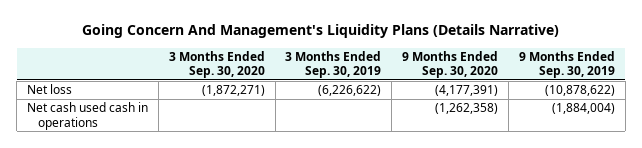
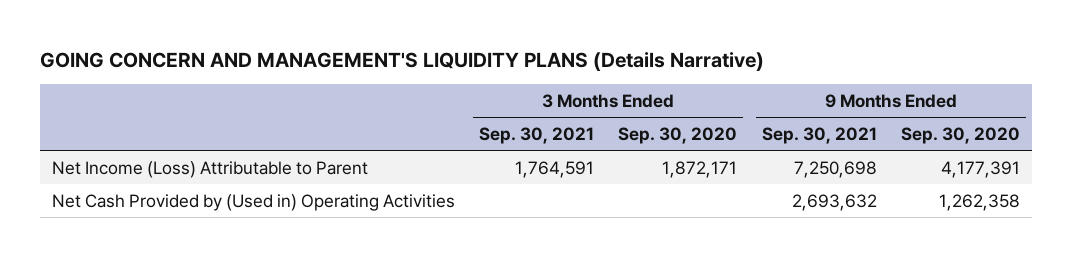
[81,24,559,39] Going Concern And Management's Liquidity Plans (Details Narrative) -> [39,51,764,71] GOING CONCERN AND MANAGEMENT'S LIQUIDITY PLANS (Details Narrative)
[285,50,382,79] 3 Months Ended Sep. 30, 2019 -> none
[518,50,615,79] 9 Months Ended Sep. 30, 2019 -> none
none -> [479,127,595,145] Sep. 30, 2021
none -> [761,127,877,145] Sep. 30, 2021
[27,84,73,95] Net loss -> [51,160,368,178] Net Income (Loss) Attributable to Parent
[201,85,265,97] (1,872,271) -> [662,160,738,178] 1,872,171
[435,85,499,97] (4,177,391) -> [940,160,1020,178] 4,177,391
[27,102,149,130] Net cash used cash in operations -> [51,193,455,211] Net Cash Provided by (Used in) Operating Activities
[435,103,499,115] (1,262,358) -> [938,193,1020,211] 1,262,358

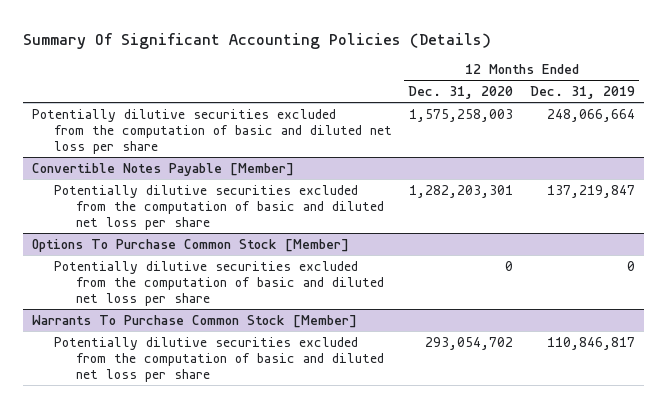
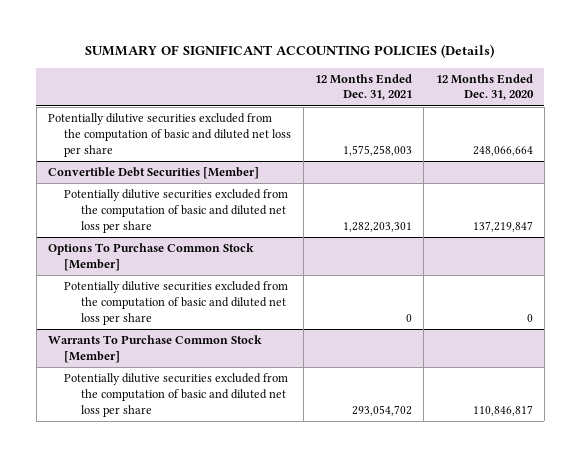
[23,32,492,49] Summary Of Significant Accounting Policies (Details) -> [85,44,495,59] SUMMARY OF SIGNIFICANT ACCOUNTING POLICIES (Details)
[530,85,636,99] Dec. 31, 2019 -> none
none -> [314,73,412,101] 12 Months Ended Dec. 31, 2021
[409,108,514,122] 1,575,258,003 -> [472,145,533,156] 248,066,664
[31,162,294,176] Convertible Notes Payable [Member] -> [47,167,259,180] Convertible Debt Securities [Member]
[409,184,514,198] 1,282,203,301 -> [472,220,533,232] 137,219,847
[425,336,514,350] 293,054,702 -> [472,404,533,416] 110,846,817

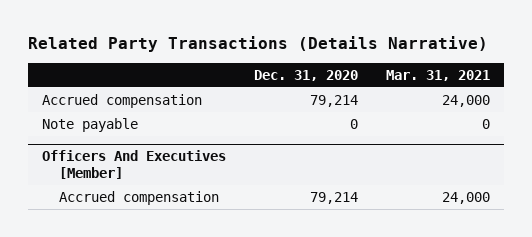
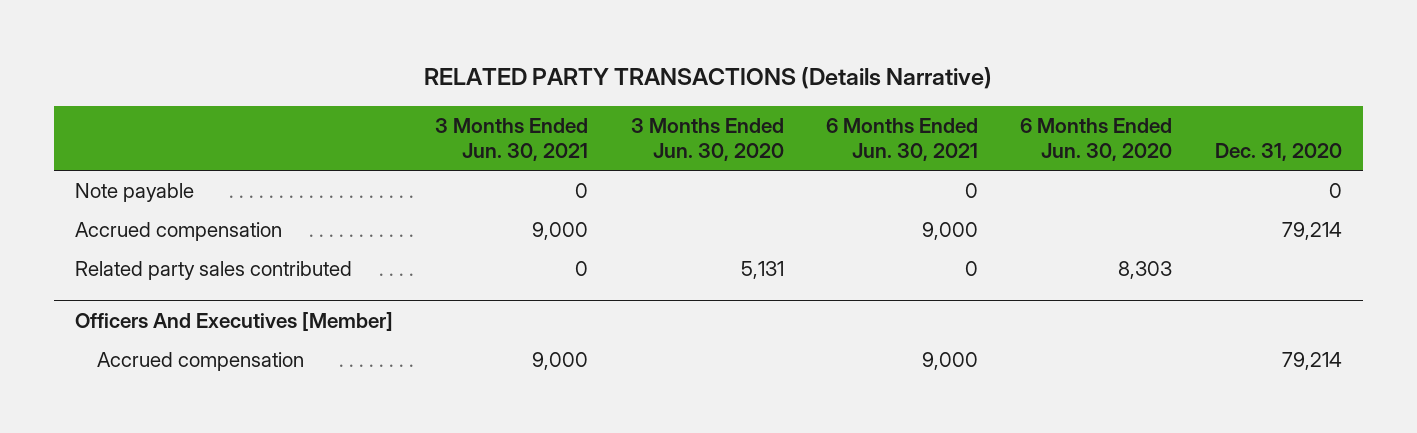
[27,35,488,52] Related Party Transactions (Details Narrative) -> [424,67,993,90] RELATED PARTY TRANSACTIONS (Details Narrative)
[386,69,491,81] Mar. 31, 2021 -> none
none -> [435,117,589,162] 3 Months Ended Jun. 30, 2021
none -> [630,117,784,162] 3 Months Ended Jun. 30, 2020
none -> [826,117,979,162] 6 Months Ended Jun. 30, 2021
none -> [1020,117,1173,162] 6 Months Ended Jun. 30, 2020
[41,94,202,109] Accrued compensation -> [74,221,282,241] Accrued compensation
none -> [74,260,352,280] Related party sales contributed

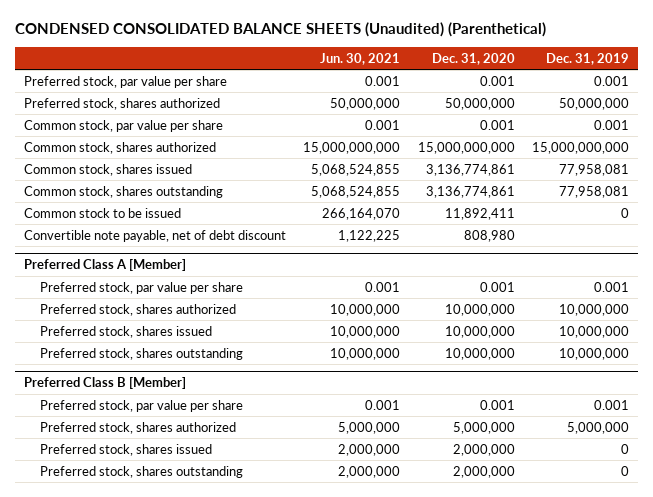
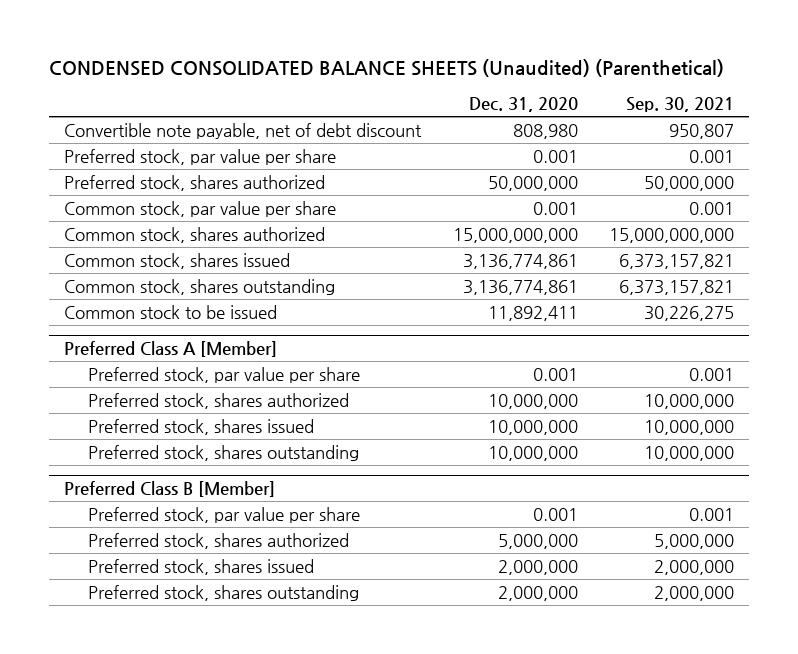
[320,52,401,65] Jun. 30, 2021 -> none
[546,52,630,65] Dec. 31, 2019 -> none
none -> [625,97,734,113] Sep. 30, 2021
[23,229,286,242] Convertible note payable, net of debt discount -> [64,122,423,139] Convertible note payable, net of debt discount

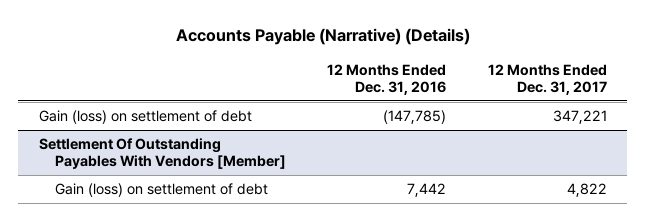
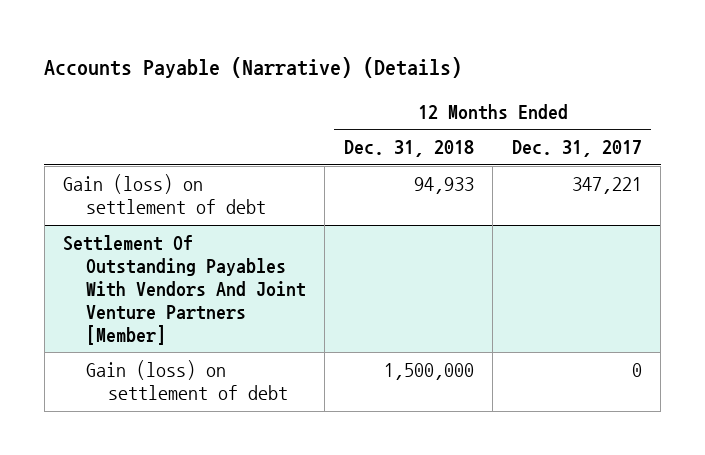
[327,63,447,95] 12 Months Ended Dec. 31, 2016 -> none
none -> [343,140,474,158] Dec. 31, 2018
[38,138,286,170] Settlement Of Outstanding Payables With Vendors [Member] -> [63,234,306,345] Settlement Of Outstanding Payables With Vendors And Joint Venture Partners [Member]
[566,183,607,198] 4,822 -> [631,362,642,377] 0

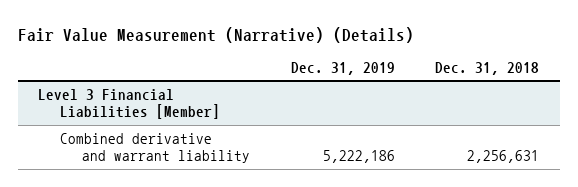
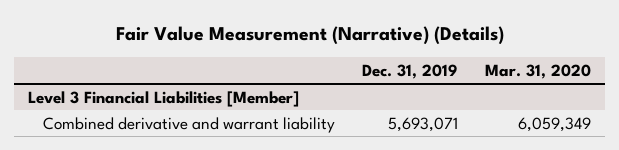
[435,61,540,75] Dec. 31, 2018 -> none
none -> [485,63,592,79] Mar. 31, 2020
[322,150,395,164] 5,222,186 -> [388,116,459,132] 5,693,071

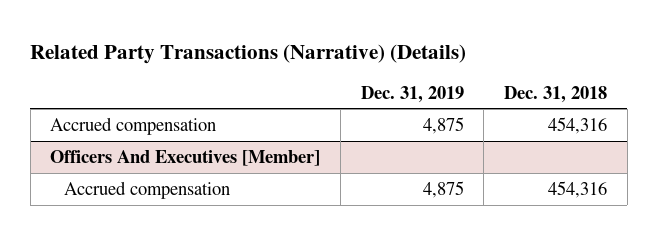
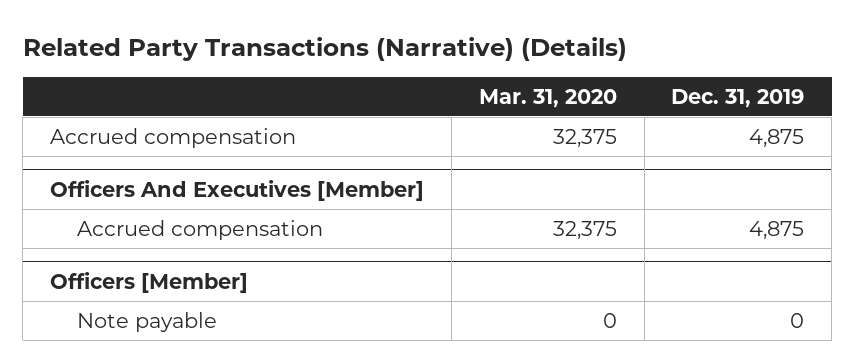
[503,85,607,103] Dec. 31, 2018 -> none
none -> [478,88,617,108] Mar. 31, 2020
none -> [50,271,249,293] Officers [Member]
none -> [77,311,218,332] Note payable

